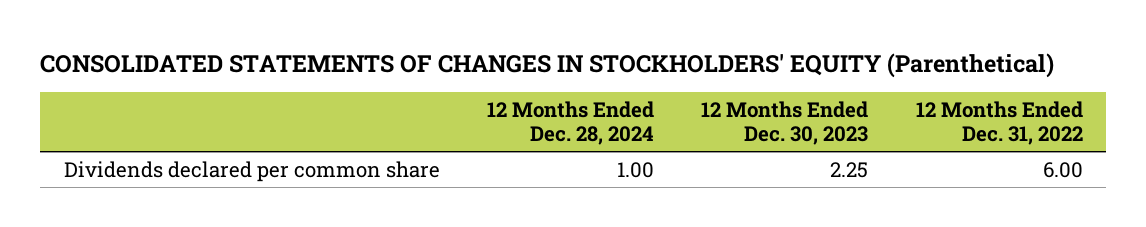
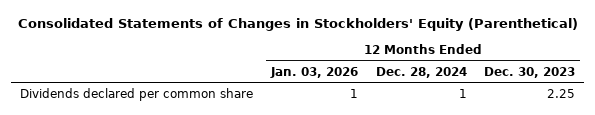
[40,52,1055,78] CONSOLIDATED STATEMENTS OF CHANGES IN STOCKHOLDERS' EQUITY (Parenthetical) -> [17,18,578,32] Consolidated Statements of Changes in Stockholders' Equity (Parenthetical)
[915,100,1083,146] 12 Months Ended Dec. 31, 2022 -> none
none -> [269,66,358,78] Jan. 03, 2026
[617,161,655,178] 1.00 -> [458,88,467,98] 1

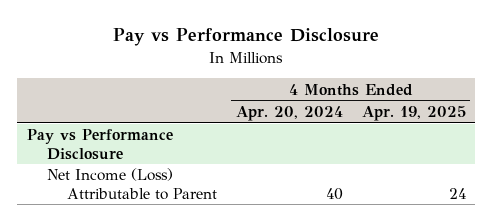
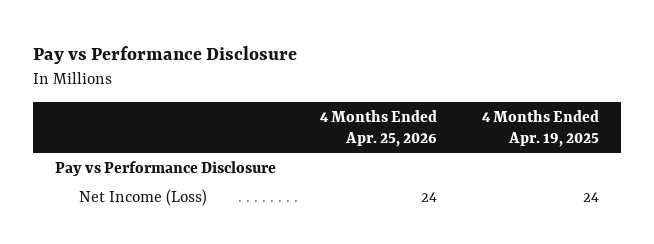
[235,106,343,122] Apr. 20, 2024 -> none
none -> [320,109,438,147] 4 Months Ended Apr. 25, 2026
[46,168,217,200] Net Income (Loss) Attributable to Parent -> [78,188,207,206] Net Income (Loss)

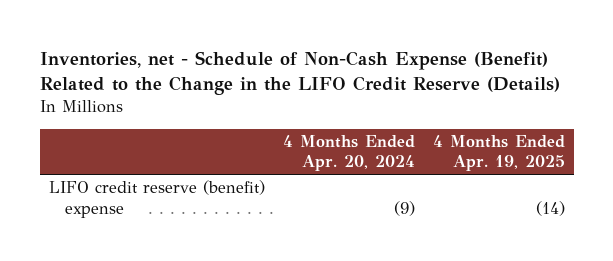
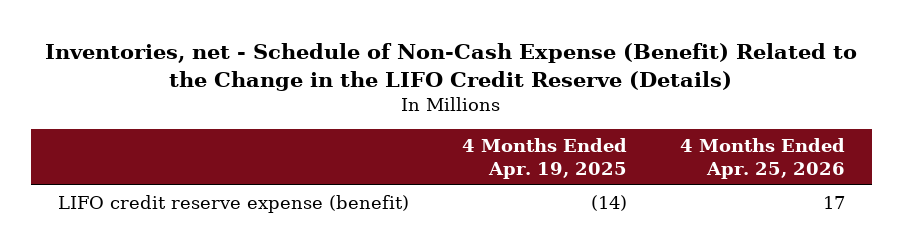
[282,134,415,172] 4 Months Ended Apr. 20, 2024 -> none
none -> [680,138,846,179] 4 Months Ended Apr. 25, 2026
[48,180,265,218] LIFO credit reserve (benefit) expense -> [57,195,409,214] LIFO credit reserve expense (benefit)

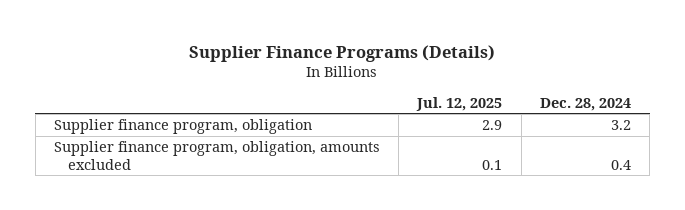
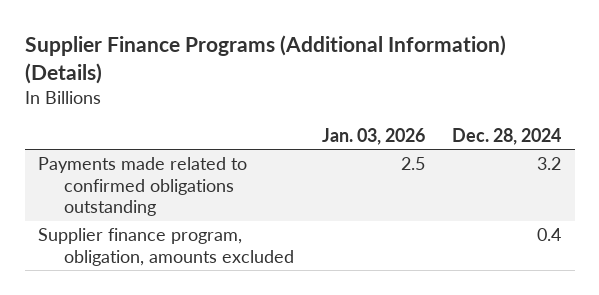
[189,44,496,62] Supplier Finance Programs (Details) -> [24,35,506,84] Supplier Finance Programs (Additional Information) (Details)
[416,96,503,111] Jul. 12, 2025 -> none
none -> [321,127,425,145] Jan. 03, 2026
[53,119,312,135] Supplier finance program, obligation -> [38,157,248,217] Payments made related to confirmed obligations outstanding

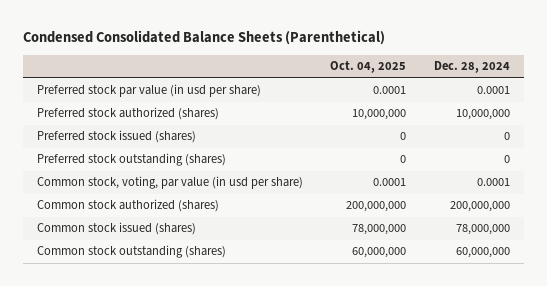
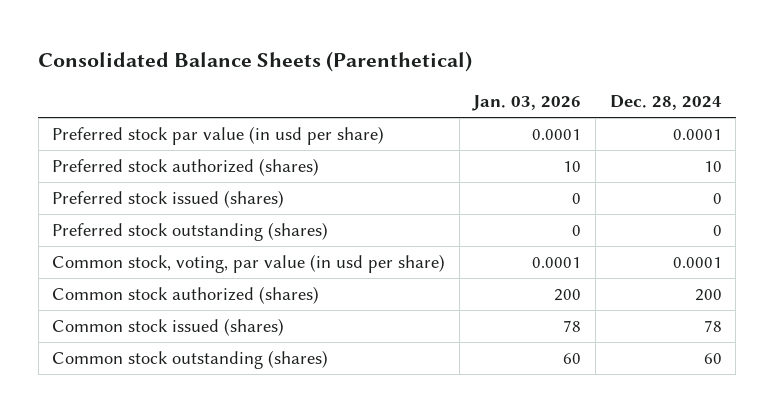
[22,30,385,46] Condensed Consolidated Balance Sheets (Parenthetical) -> [38,50,473,72] Consolidated Balance Sheets (Parenthetical)
[330,61,407,74] Oct. 04, 2025 -> none
none -> [472,95,582,112] Jan. 03, 2026
[456,109,511,121] 10,000,000 -> [703,160,722,172] 10
[450,201,511,213] 200,000,000 -> [694,288,722,301] 200
[456,224,511,236] 78,000,000 -> [703,319,722,332] 78
[456,247,511,259] 60,000,000 -> [703,352,722,364] 60

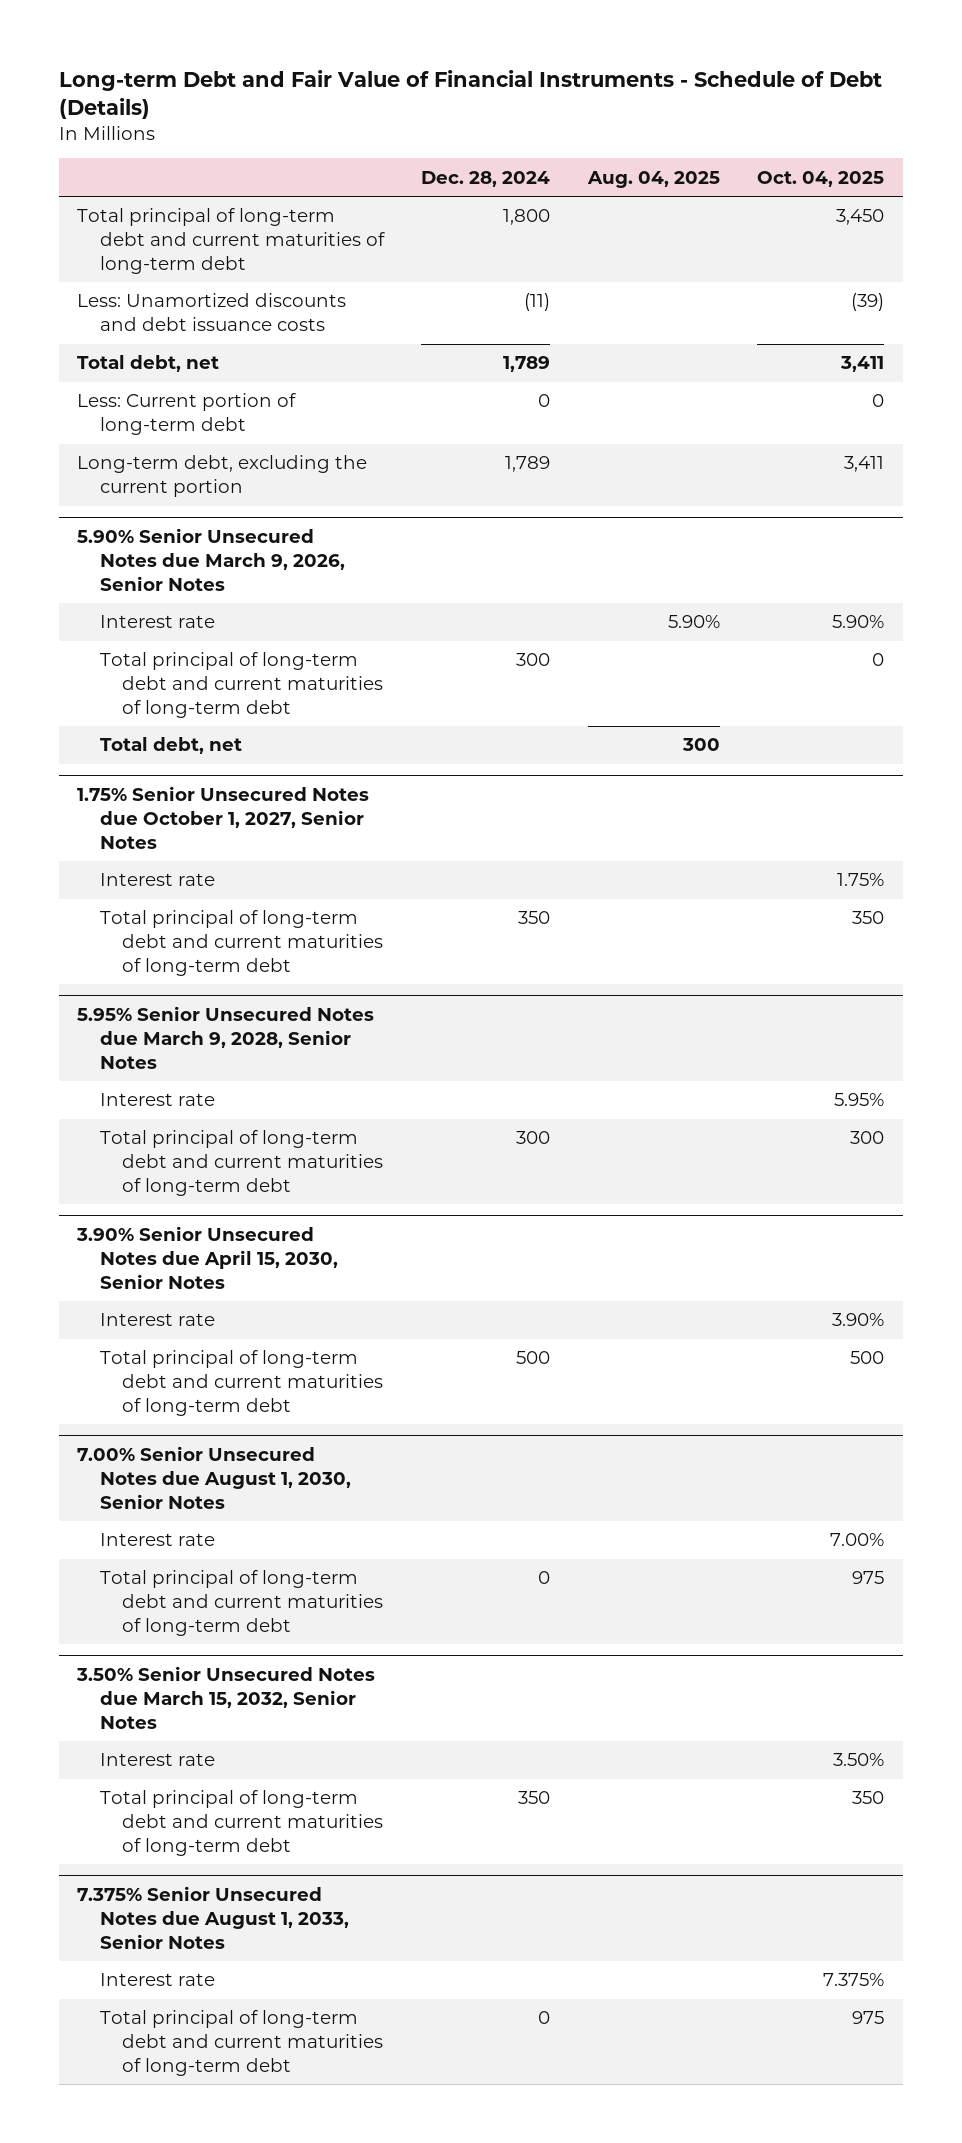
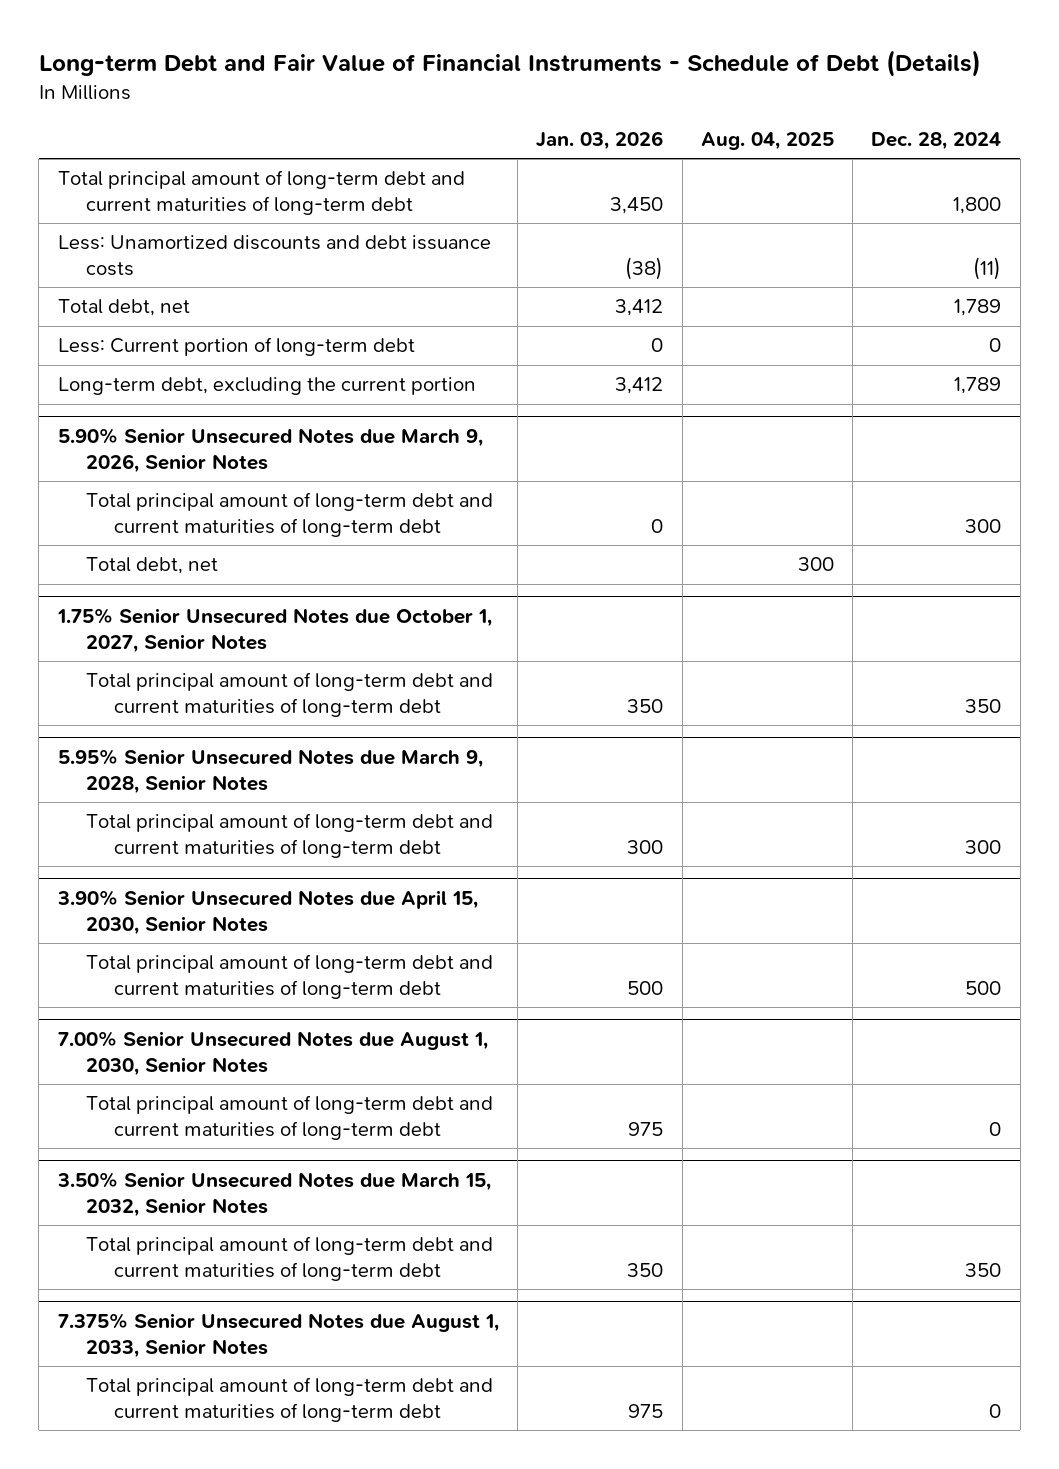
[757,170,885,187] Oct. 04, 2025 -> none
none -> [536,130,664,150] Jan. 03, 2026
[77,208,385,274] Total principal of long-term debt and current maturities of long-term debt -> [57,170,465,216] Total principal amount of long-term debt and current maturities of long-term debt
[99,615,215,629] Interest rate -> none
[99,652,383,718] Total principal of long-term debt and current maturities of long-term debt -> [85,492,493,538] Total principal amount of long-term debt and current maturities of long-term debt
[99,873,215,887] Interest rate -> none
[99,910,383,976] Total principal of long-term debt and current maturities of long-term debt -> [85,672,493,718] Total principal amount of long-term debt and current maturities of long-term debt
[99,1093,215,1107] Interest rate -> none
[99,1130,383,1196] Total principal of long-term debt and current maturities of long-term debt -> [85,813,493,859] Total principal amount of long-term debt and current maturities of long-term debt
[99,1313,215,1327] Interest rate -> none
[99,1350,383,1416] Total principal of long-term debt and current maturities of long-term debt -> [85,954,493,1000] Total principal amount of long-term debt and current maturities of long-term debt
[99,1533,215,1547] Interest rate -> none
[99,1570,383,1636] Total principal of long-term debt and current maturities of long-term debt -> [85,1095,493,1141] Total principal amount of long-term debt and current maturities of long-term debt
[99,1753,215,1767] Interest rate -> none
[99,1790,383,1856] Total principal of long-term debt and current maturities of long-term debt -> [85,1236,493,1282] Total principal amount of long-term debt and current maturities of long-term debt
[99,1973,215,1987] Interest rate -> none
[99,2010,383,2076] Total principal of long-term debt and current maturities of long-term debt -> [85,1377,493,1423] Total principal amount of long-term debt and current maturities of long-term debt

